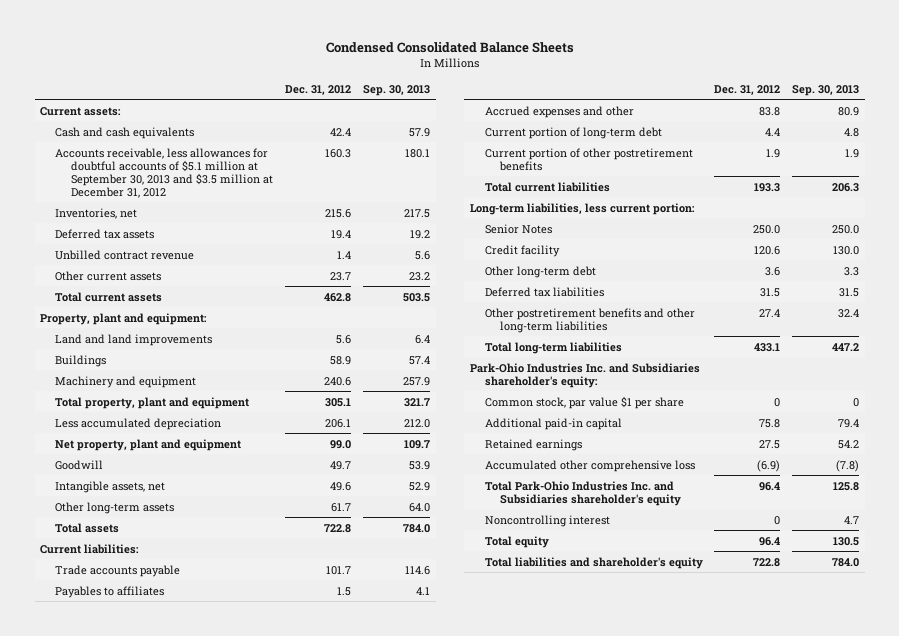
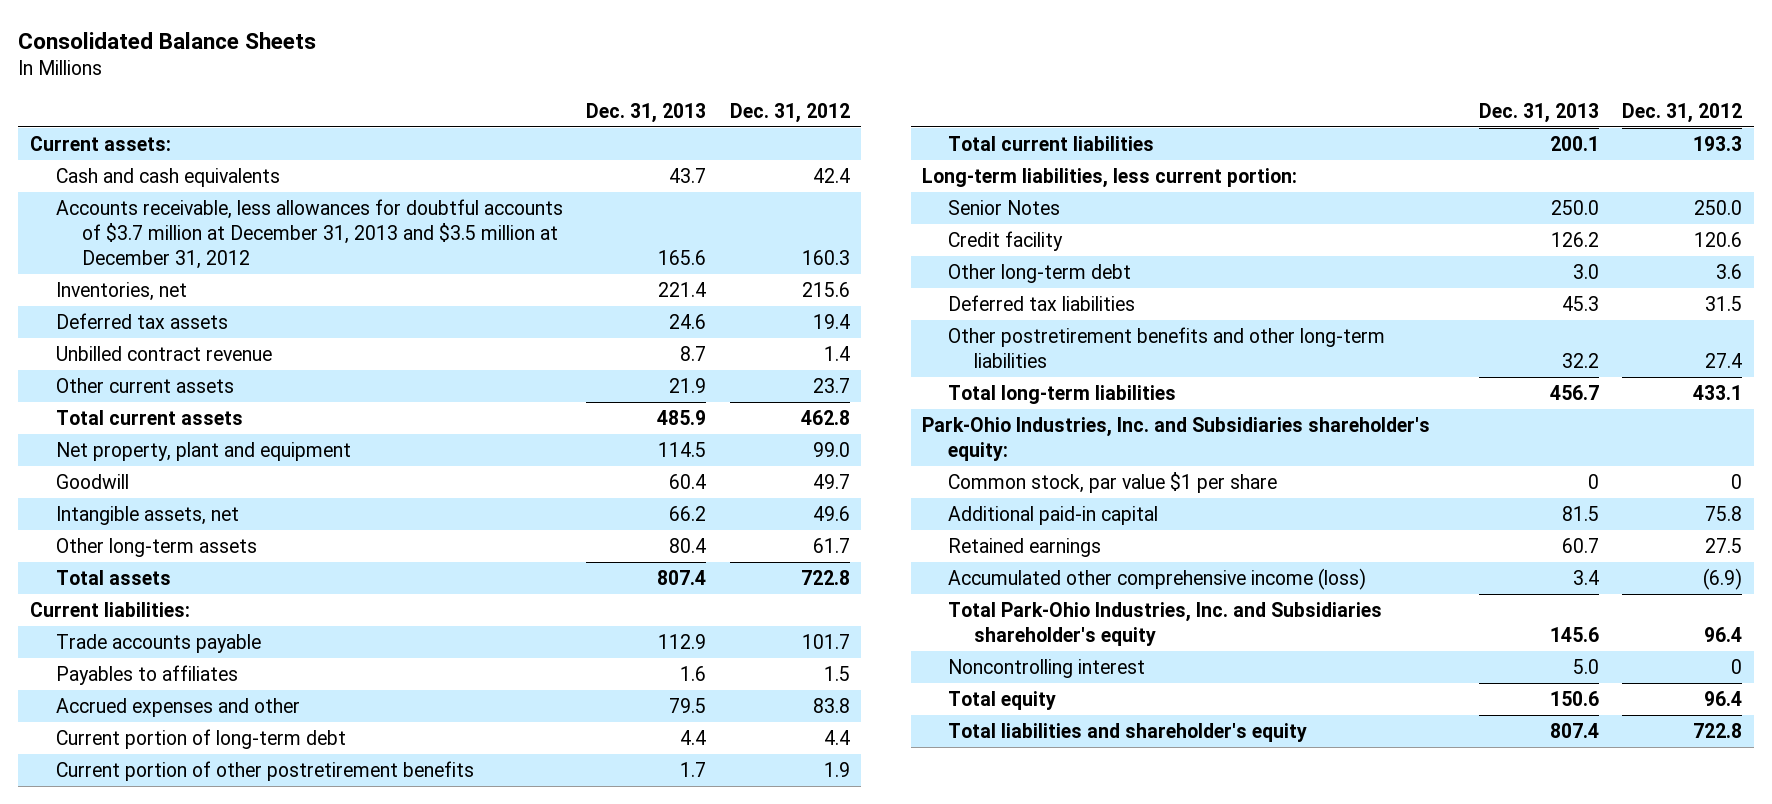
[325,41,574,53] Condensed Consolidated Balance Sheets -> [17,31,316,49] Consolidated Balance Sheets
[362,84,430,96] Sep. 30, 2013 -> none
none -> [586,102,707,123] Dec. 31, 2013
[55,147,273,198] Accounts receivable, less allowances for doubtful accounts of $5.1 million at September 30, 2013 and $3.5 million at December 31, 2012 -> [55,198,563,270] Accounts receivable, less allowances for doubtful accounts of $3.7 million at December 31, 2013 and $3.5 million at December 31, 2012
[40,312,208,325] Property, plant and equipment: -> none
[55,333,213,346] Land and land improvements -> none
[55,354,107,367] Buildings -> none
[55,375,197,388] Machinery and equipment -> none
[55,396,250,409] Total property, plant and equipment -> none
[55,417,222,430] Less accumulated depreciation -> none
[469,362,700,388] Park-Ohio Industries Inc. and Subsidiaries shareholder's equity: -> [922,416,1431,461] Park-Ohio Industries, Inc. and Subsidiaries shareholder's equity:
[484,459,695,472] Accumulated other comprehensive loss -> [948,567,1367,590] Accumulated other comprehensive income (loss)
[484,480,681,506] Total Park-Ohio Industries Inc. and Subsidiaries shareholder's equity -> [948,601,1383,646] Total Park-Ohio Industries, Inc. and Subsidiaries shareholder's equity

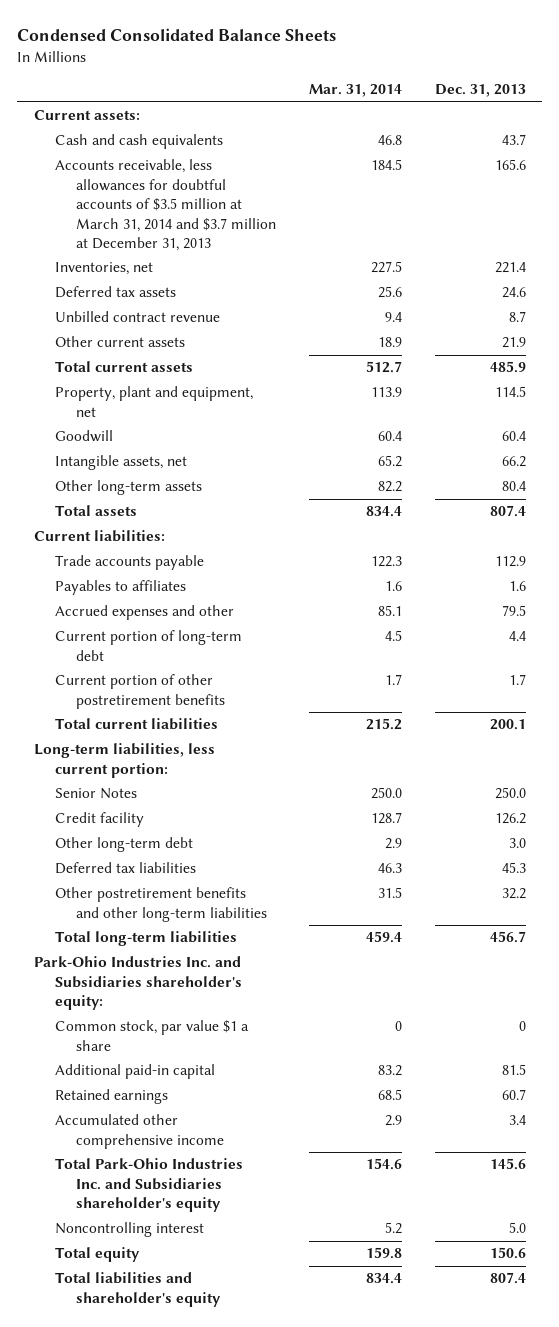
[17,31,316,49] Consolidated Balance Sheets -> [17,28,337,42] Condensed Consolidated Balance Sheets
[729,102,850,123] Dec. 31, 2012 -> none
none -> [308,84,402,98] Mar. 31, 2014
[55,198,563,270] Accounts receivable, less allowances for doubtful accounts of $3.7 million at December 31, 2013 and $3.5 million at December 31, 2012 -> [54,159,276,252] Accounts receivable, less allowances for doubtful accounts of $3.5 million at March 31, 2014 and $3.7 million at December 31, 2013
[55,441,351,461] Net property, plant and equipment -> [54,386,253,417] Property, plant and equipment, net
[922,416,1431,461] Park-Ohio Industries, Inc. and Subsidiaries shareholder's equity: -> [33,956,242,1011] Park-Ohio Industries Inc. and Subsidiaries shareholder's equity:
[948,471,1278,493] Common stock, par value $1 per share -> [54,1020,249,1051] Common stock, par value $1 a share
[948,567,1367,590] Accumulated other comprehensive income (loss) -> [54,1114,224,1149] Accumulated other comprehensive income
[948,601,1383,646] Total Park-Ohio Industries, Inc. and Subsidiaries shareholder's equity -> [54,1158,243,1213] Total Park-Ohio Industries Inc. and Subsidiaries shareholder's equity

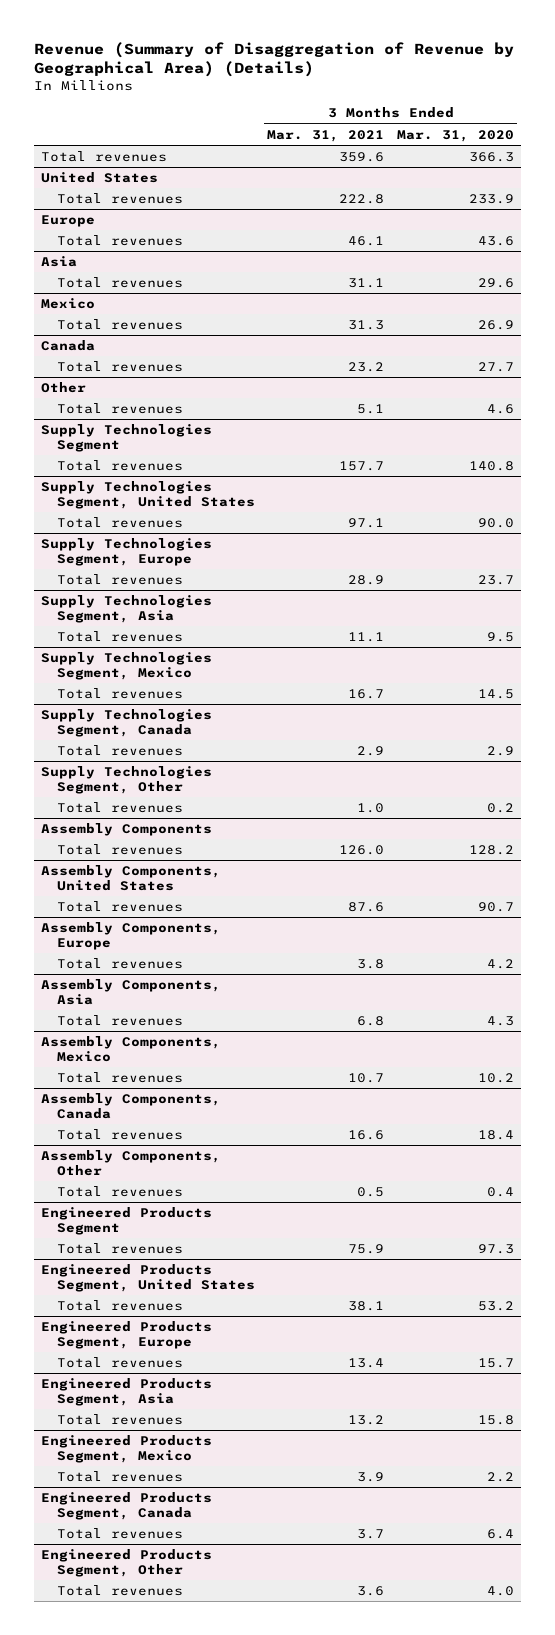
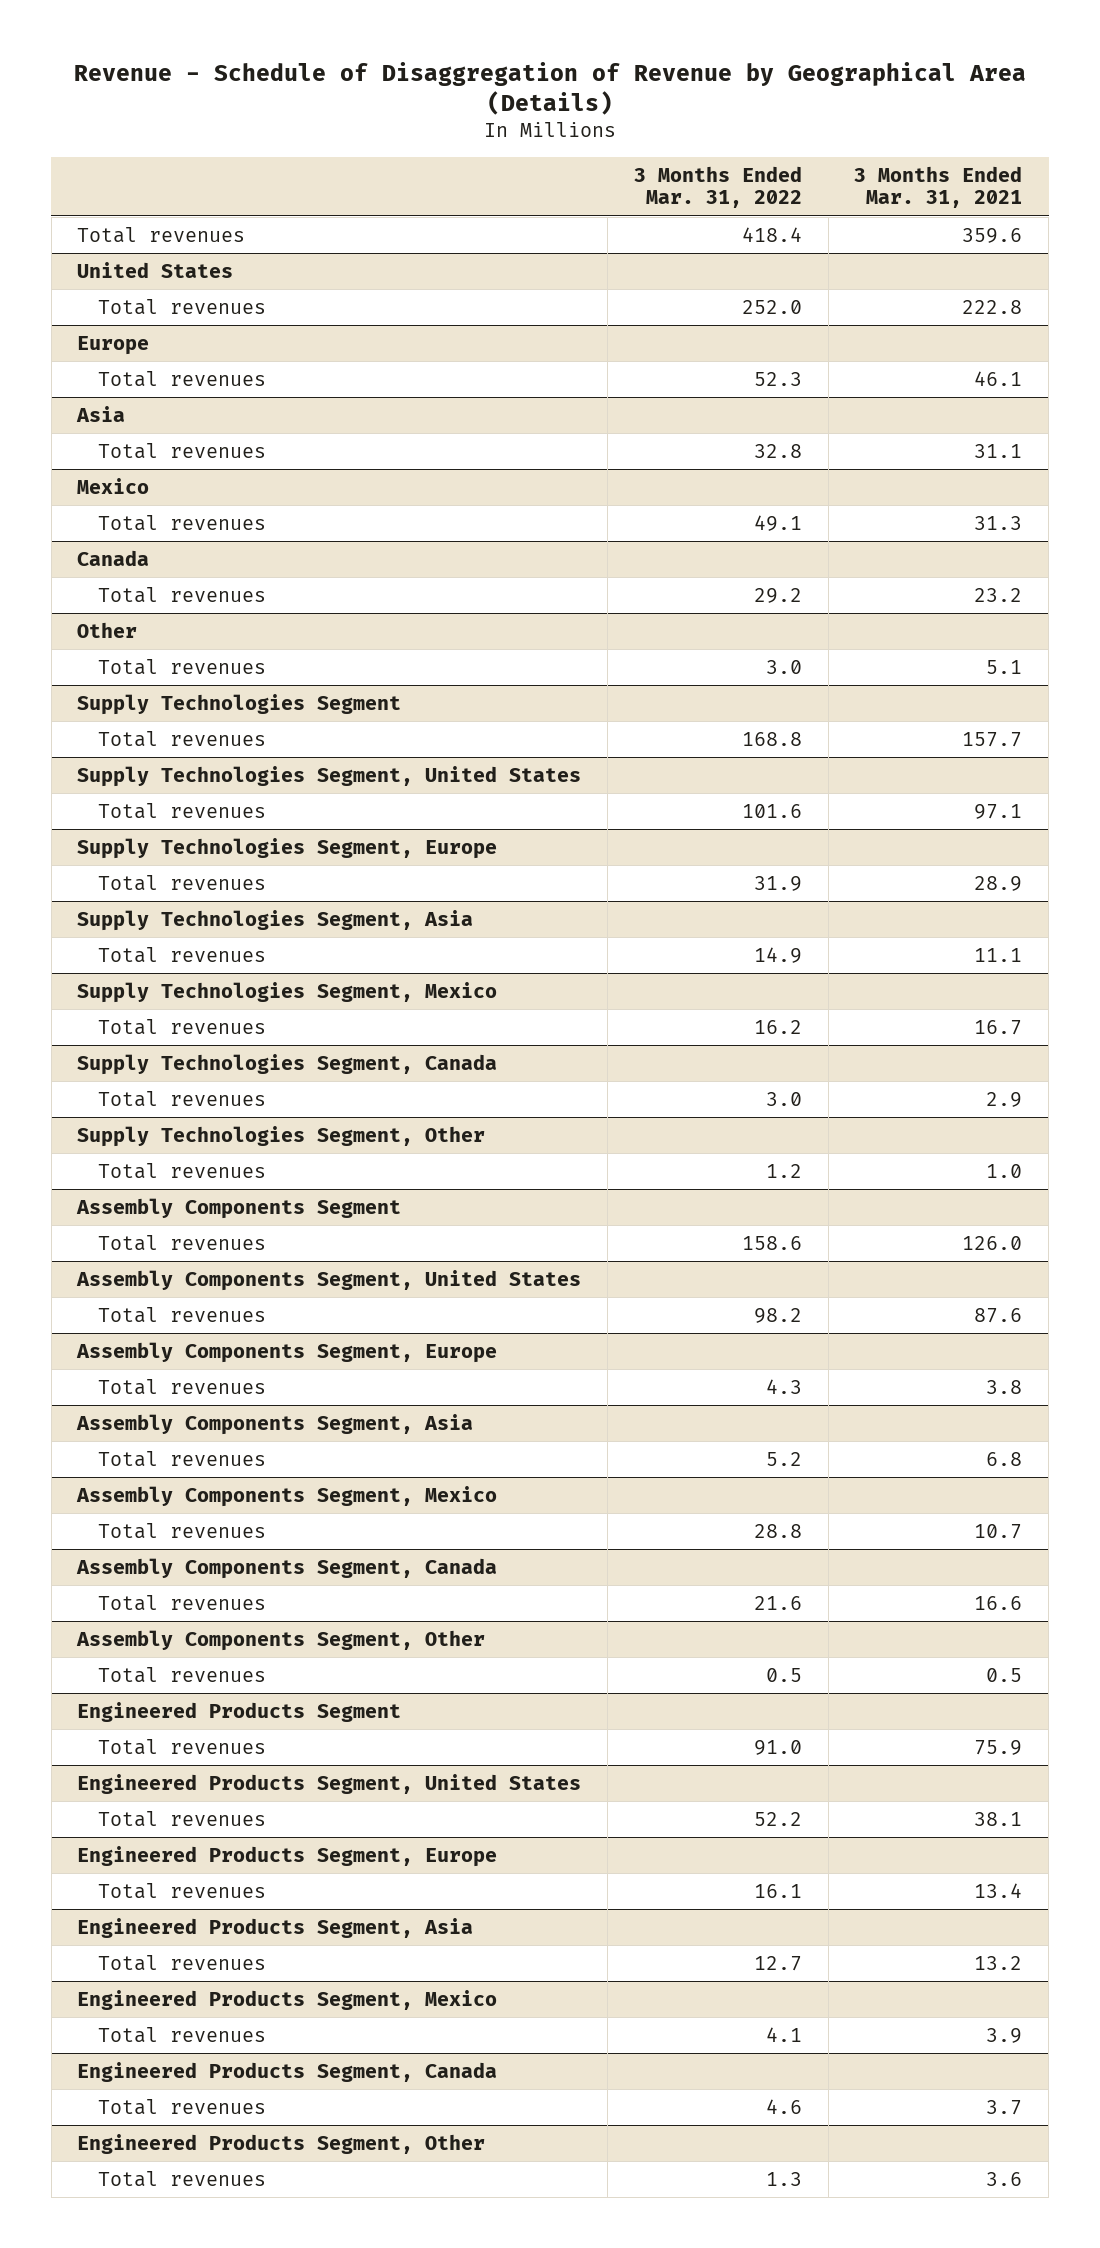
[34,41,515,77] Revenue (Summary of Disaggregation of Revenue by Geographical Area) (Details) -> [73,62,1026,116] Revenue - Schedule of Disaggregation of Revenue by Geographical Area (Details)
[397,129,515,142] Mar. 31, 2020 -> none
none -> [633,165,802,209] 3 Months Ended Mar. 31, 2022
[40,823,212,837] Assembly Components -> [76,1197,402,1219] Assembly Components Segment
[40,865,221,891] Assembly Components, United States -> [76,1269,582,1291] Assembly Components Segment, United States
[40,922,221,950] Assembly Components, Europe -> [76,1341,498,1363] Assembly Components Segment, Europe
[40,979,221,1005] Assembly Components, Asia -> [76,1413,474,1435] Assembly Components Segment, Asia
[40,1036,221,1062] Assembly Components, Mexico -> [76,1485,498,1507] Assembly Components Segment, Mexico
[40,1093,221,1119] Assembly Components, Canada -> [76,1557,498,1579] Assembly Components Segment, Canada
[40,1150,221,1176] Assembly Components, Other -> [76,1629,486,1651] Assembly Components Segment, Other

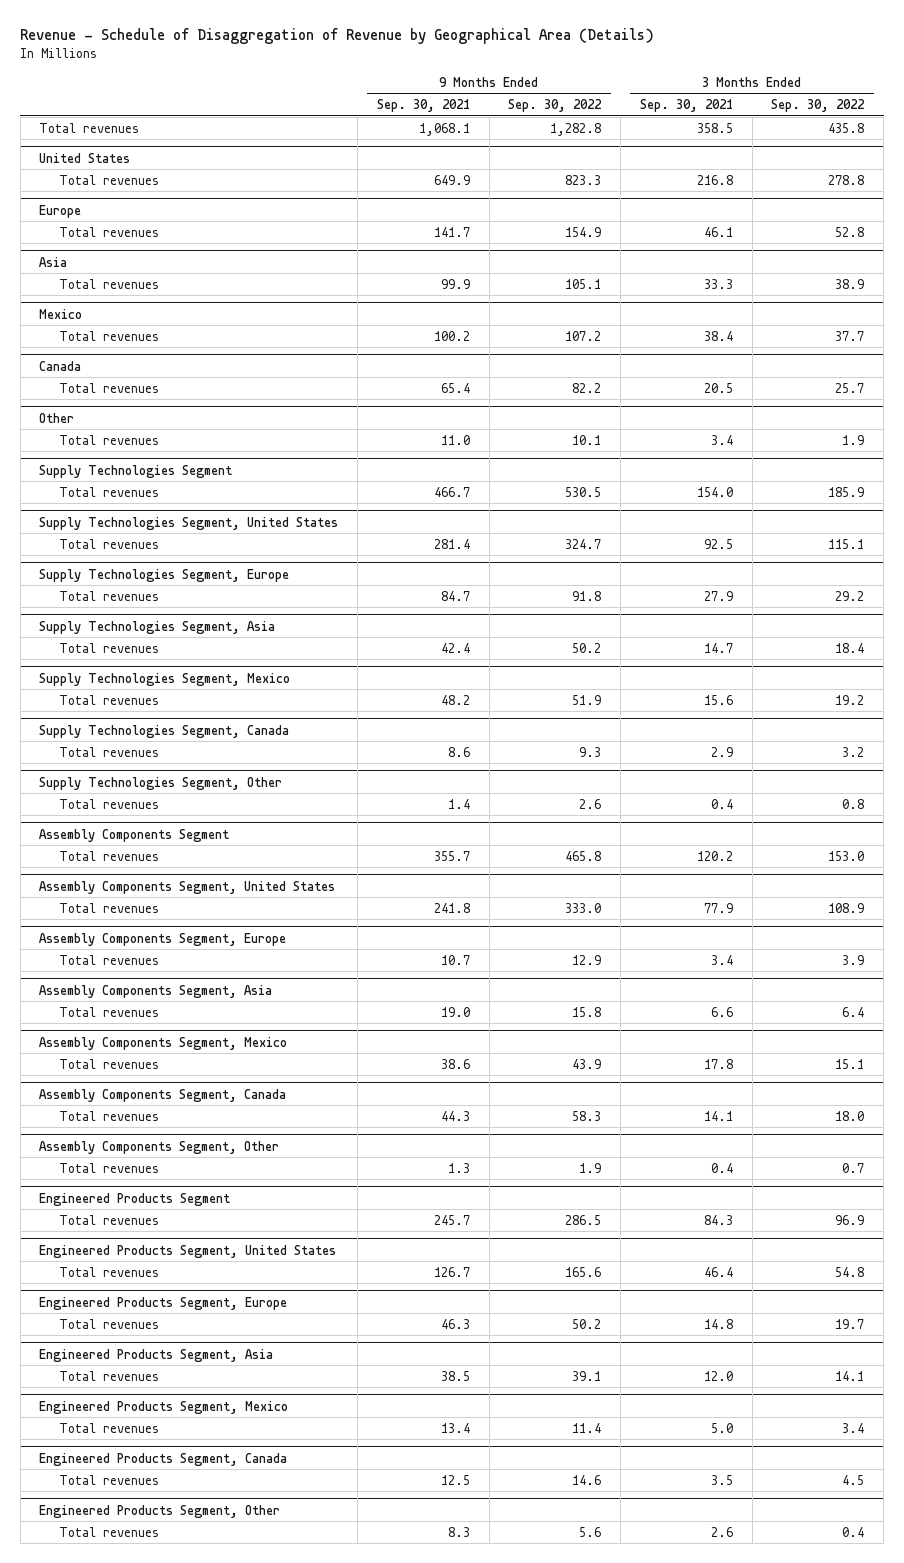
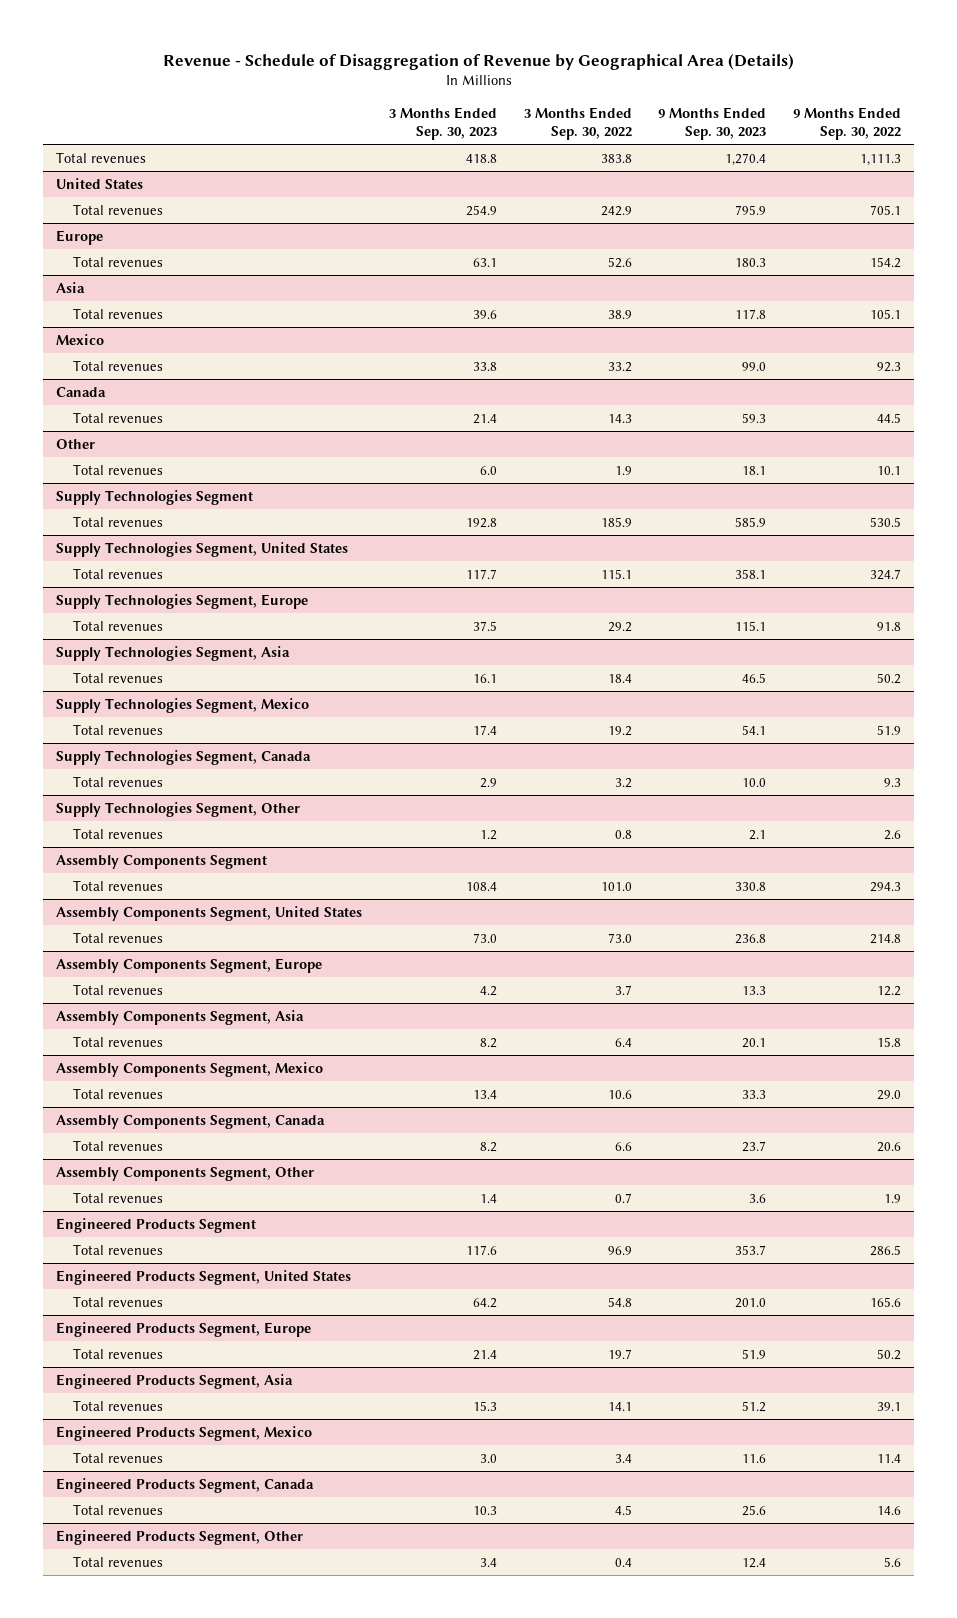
[376,99,470,113] Sep. 30, 2021 -> none
[639,99,733,113] Sep. 30, 2021 -> none
none -> [388,107,497,141] 3 Months Ended Sep. 30, 2023
none -> [658,107,767,141] 9 Months Ended Sep. 30, 2023
[550,122,602,136] 1,282.8 -> [860,153,902,166] 1,111.3
[828,122,865,133] 435.8 -> [600,153,632,163] 383.8
[565,174,602,185] 823.3 -> [870,204,902,215] 705.1
[828,174,865,185] 278.8 -> [600,205,632,216] 242.9
[565,226,602,237] 154.9 -> [870,256,902,268] 154.2
[835,226,865,237] 52.8 -> [607,256,632,268] 52.6
[565,330,602,341] 107.2 -> [877,361,902,372] 92.3
[835,330,865,341] 37.7 -> [607,361,632,372] 33.2
[572,382,602,393] 82.2 -> [877,412,902,423] 44.5
[835,382,865,393] 25.7 -> [607,413,632,423] 14.3
[565,850,602,861] 465.8 -> [870,881,902,892] 294.3
[828,850,865,861] 153.0 -> [600,881,632,891] 101.0
[565,902,602,913] 333.0 -> [870,933,902,944] 214.8
[828,902,865,913] 108.9 -> [607,932,632,943] 73.0
[572,954,602,965] 12.9 -> [877,985,902,996] 12.2
[842,954,865,965] 3.9 -> [614,984,632,995] 3.7
[572,1058,602,1069] 43.9 -> [877,1089,902,1100] 29.0
[835,1058,865,1069] 15.1 -> [607,1089,632,1099] 10.6
[572,1110,602,1121] 58.3 -> [877,1141,902,1152] 20.6
[835,1110,865,1121] 18.0 -> [614,1141,632,1151] 6.6

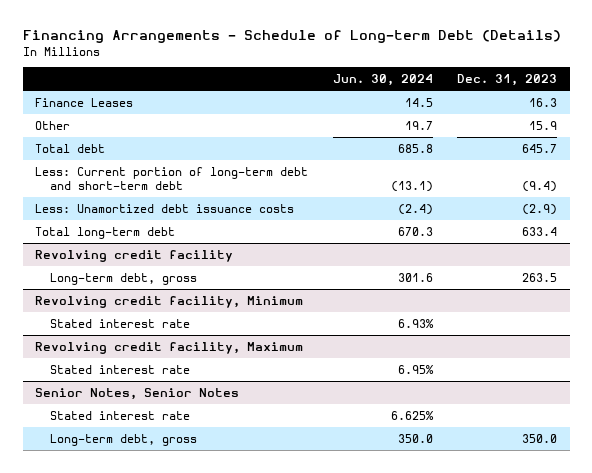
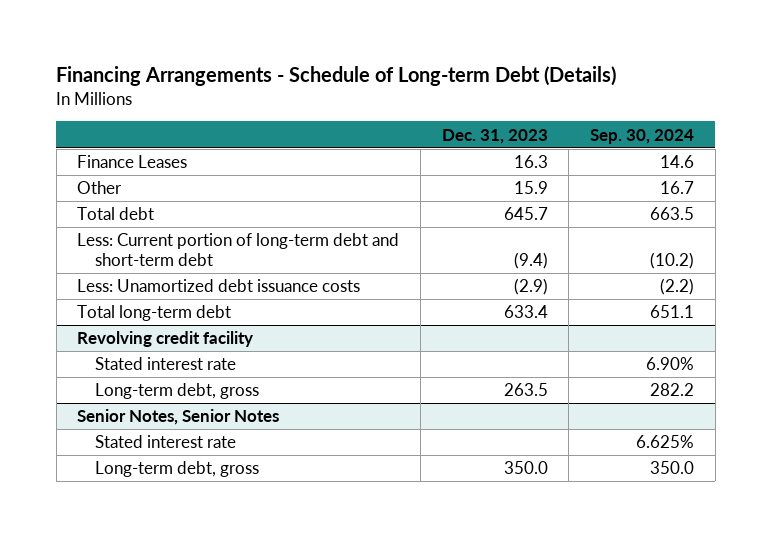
[332,74,433,87] Jun. 30, 2024 -> none
none -> [590,128,695,144] Sep. 30, 2024
[34,295,303,308] Revolving credit facility, Minimum -> none
[34,341,303,354] Revolving credit facility, Maximum -> none
[49,364,190,374] Stated interest rate -> none
[49,272,197,285] Long-term debt, gross -> [95,383,260,400] Long-term debt, gross

